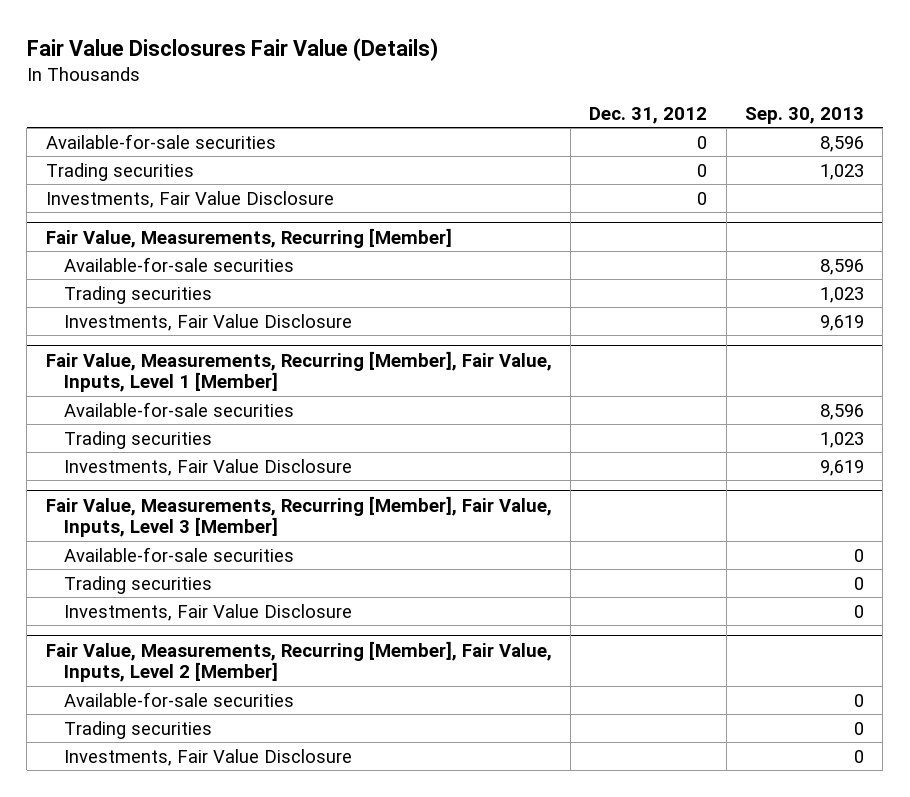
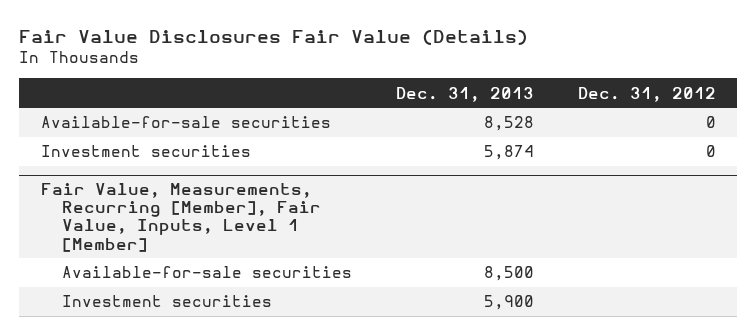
[744,106,864,124] Sep. 30, 2013 -> none
none -> [395,86,534,102] Dec. 31, 2013
[45,190,334,208] Investments, Fair Value Disclosure -> none
[45,227,452,248] Fair Value, Measurements, Recurring [Member] -> none
[63,256,294,272] Available-for-sale securities -> none
[63,285,212,304] Trading securities -> none
[63,313,352,331] Investments, Fair Value Disclosure -> none
[45,162,194,181] Trading securities -> [40,145,251,158] Investment securities
[63,458,352,476] Investments, Fair Value Disclosure -> none
[45,495,552,538] Fair Value, Measurements, Recurring [Member], Fair Value, Inputs, Level 3 [Member] -> none
[63,546,294,562] Available-for-sale securities -> none
[63,575,212,594] Trading securities -> none
[63,603,352,621] Investments, Fair Value Disclosure -> none
[45,640,552,683] Fair Value, Measurements, Recurring [Member], Fair Value, Inputs, Level 2 [Member] -> none
[63,691,294,707] Available-for-sale securities -> none
[63,720,212,739] Trading securities -> none
[63,748,352,766] Investments, Fair Value Disclosure -> none
[63,430,212,449] Trading securities -> [62,295,273,308] Investment securities

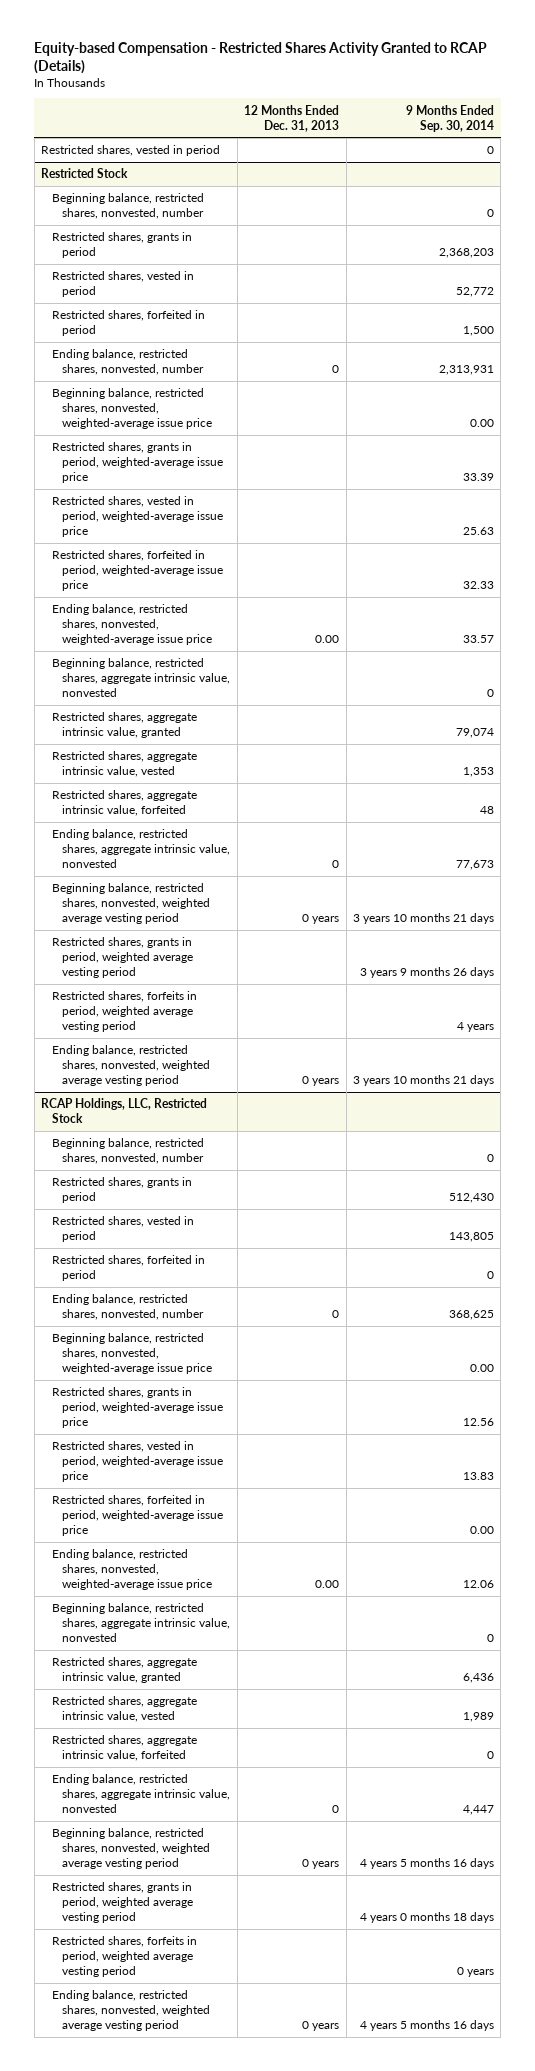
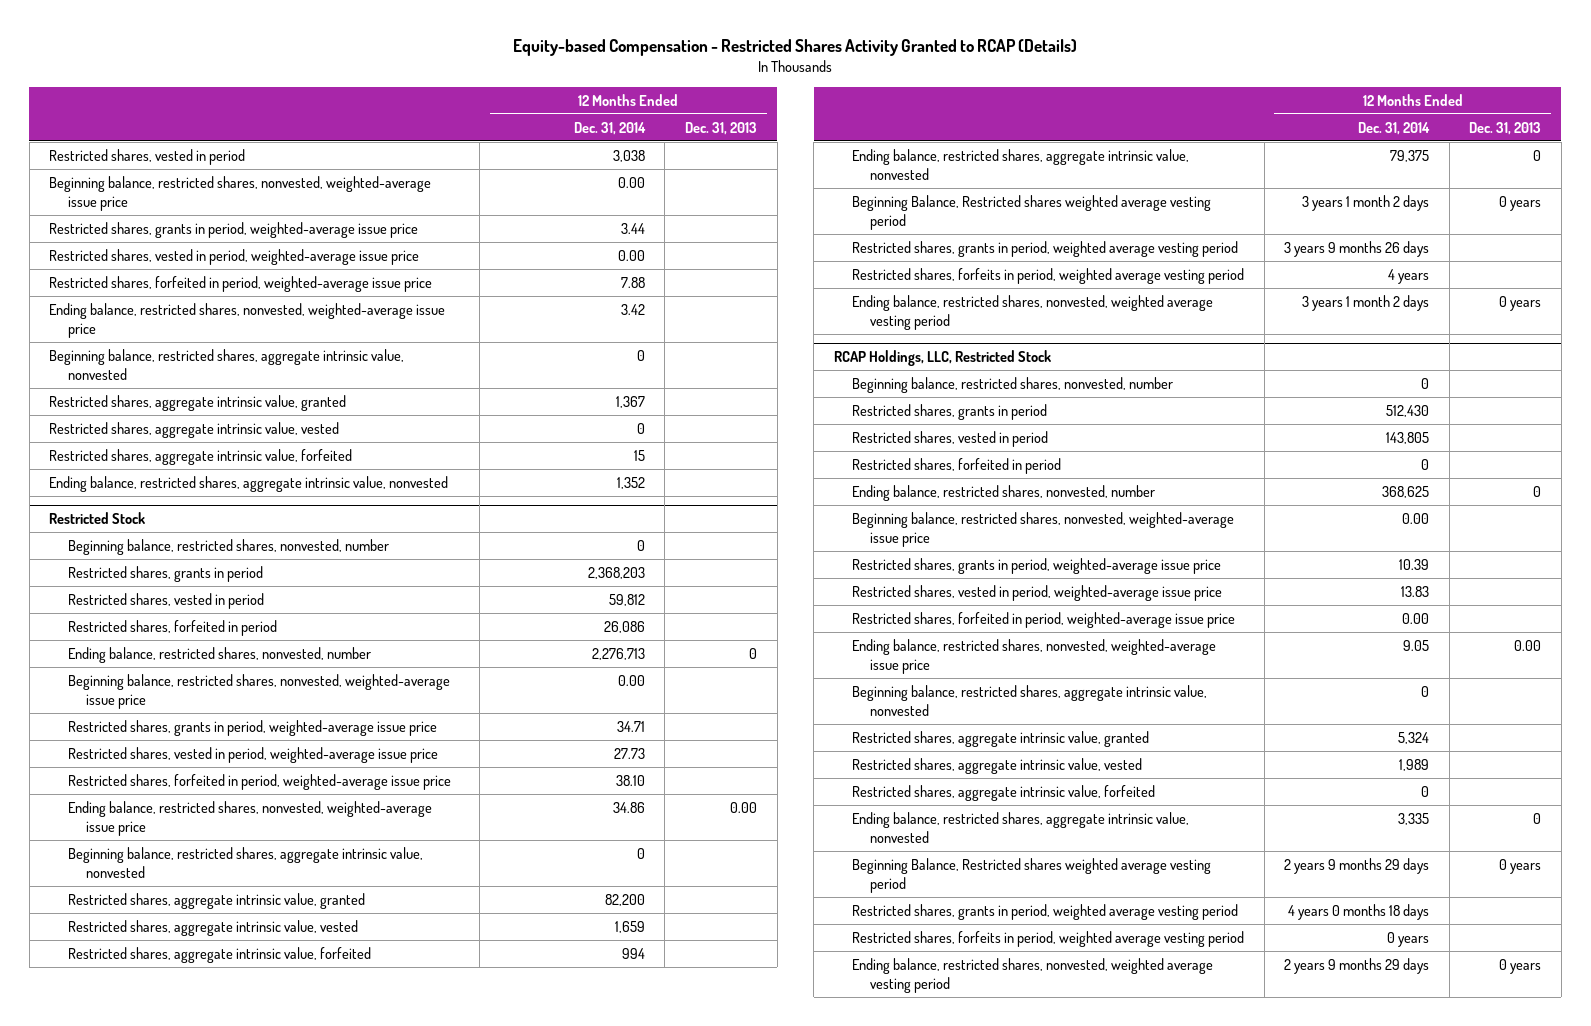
[406,104,495,132] 9 Months Ended Sep. 30, 2014 -> none
none -> [573,121,646,135] Dec. 31, 2014
none -> [49,175,432,211] Beginning balance, restricted shares, nonvested, weighted-average issue price
none -> [49,221,419,238] Restricted shares, grants in period, weighted-average issue price
none -> [49,248,420,265] Restricted shares, vested in period, weighted-average issue price
none -> [49,275,433,292] Restricted shares, forfeited in period, weighted-average issue price
none -> [49,302,446,338] Ending balance, restricted shares, nonvested, weighted-average issue price
none -> [49,348,405,380] Beginning balance, restricted shares, aggregate intrinsic value, nonvested
none -> [49,394,347,411] Restricted shares, aggregate intrinsic value, granted
none -> [49,421,340,438] Restricted shares, aggregate intrinsic value, vested
none -> [49,448,353,465] Restricted shares, aggregate intrinsic value, forfeited
none -> [49,475,449,492] Ending balance, restricted shares, aggregate intrinsic value, nonvested
[51,883,211,925] Beginning balance, restricted shares, nonvested, weighted average vesting period -> [852,194,1212,230] Beginning Balance, Restricted shares weighted average vesting period
[51,1828,211,1870] Beginning balance, restricted shares, nonvested, weighted average vesting period -> [852,857,1212,893] Beginning Balance, Restricted shares weighted average vesting period

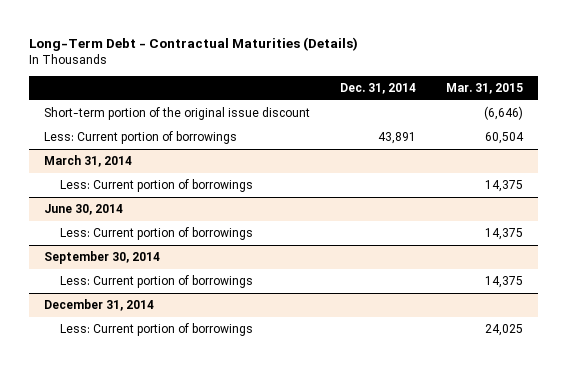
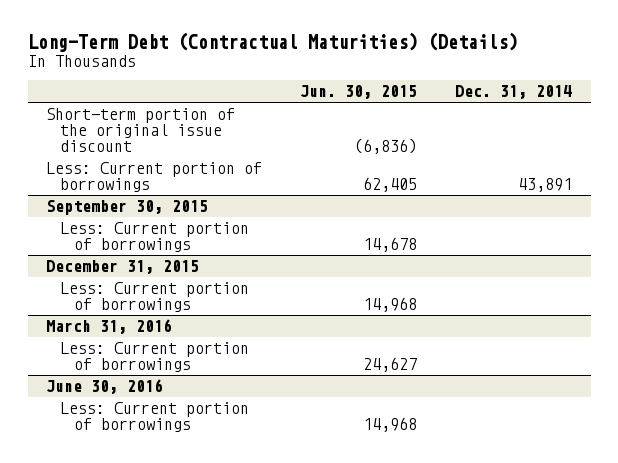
[29,36,359,51] Long-Term Debt - Contractual Maturities (Details) -> [27,31,518,52] Long-Term Debt (Contractual Maturities) (Details)
[445,83,523,95] Mar. 31, 2015 -> none
none -> [300,85,418,100] Jun. 30, 2015
[44,155,133,168] March 31, 2014 -> [46,200,209,216] September 30, 2015
[44,204,124,216] June 30, 2014 -> [46,260,200,275] December 31, 2015
[44,251,161,265] September 30, 2014 -> [46,319,173,335] March 31, 2016
[44,299,155,312] December 31, 2014 -> [46,379,164,395] June 30, 2016

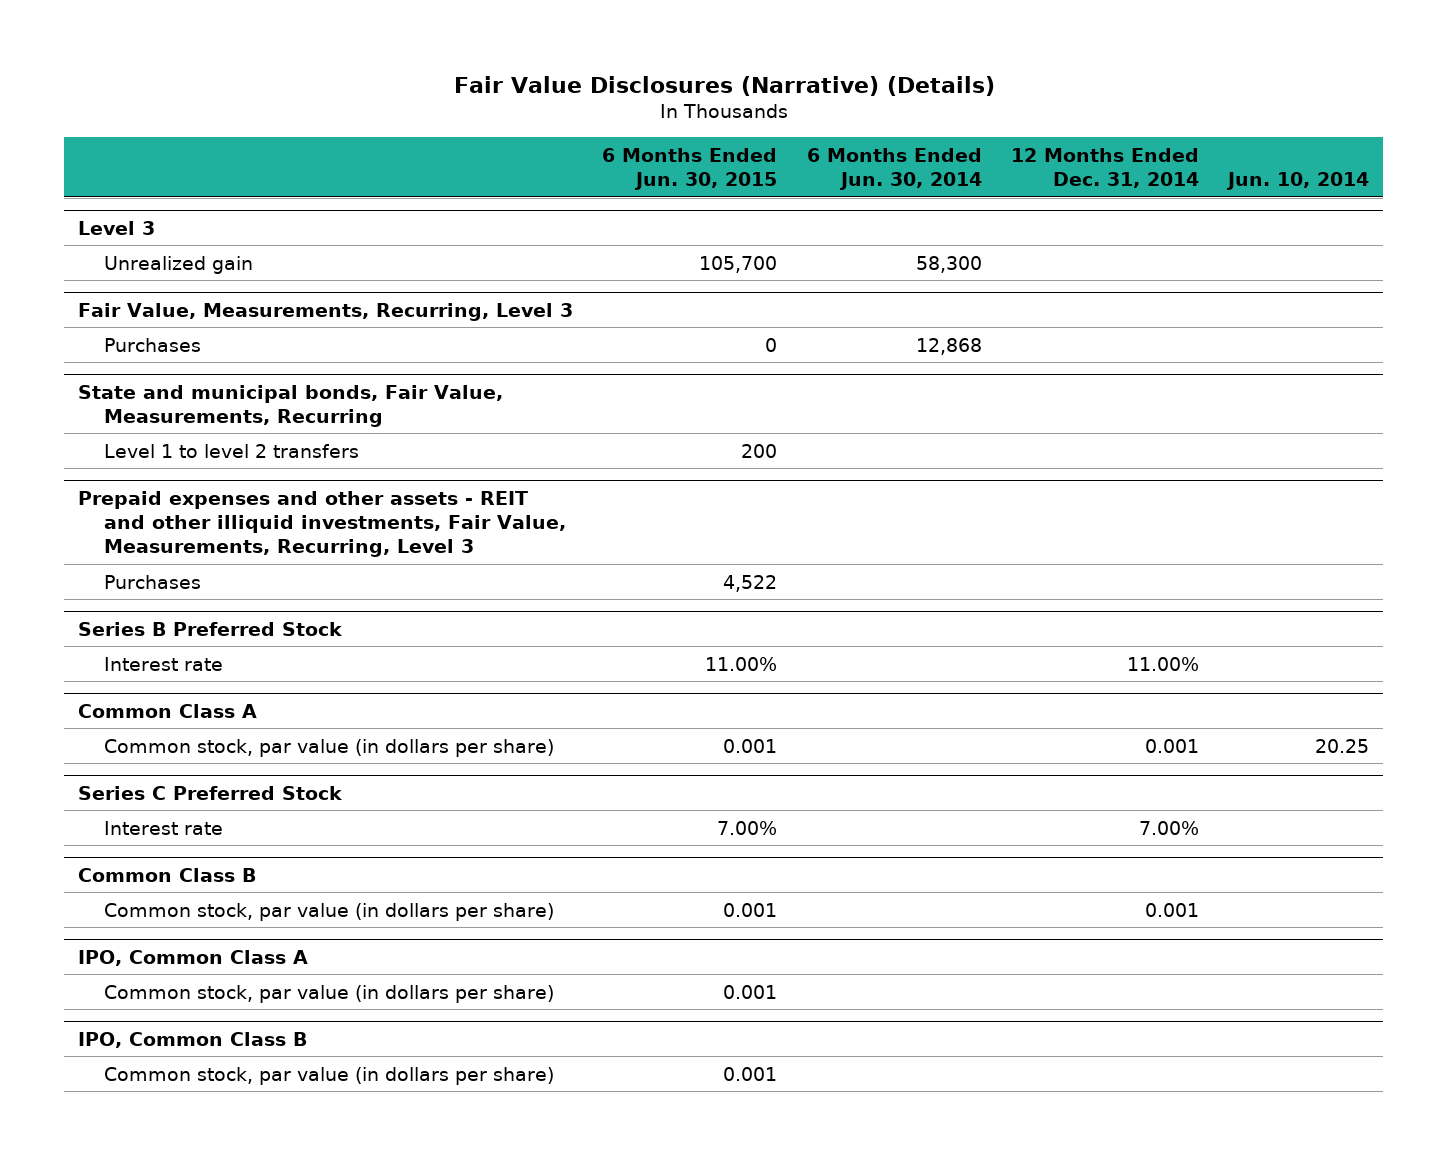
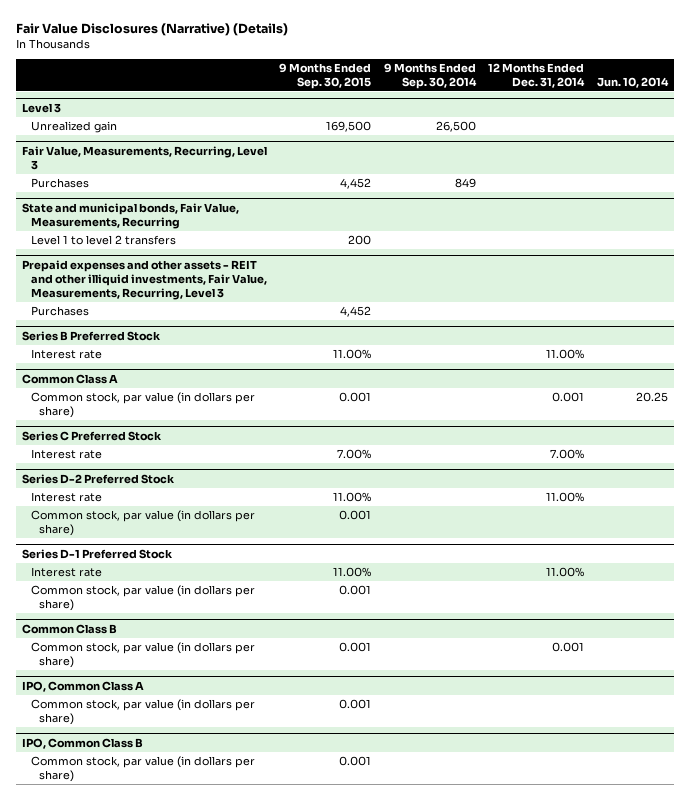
[602,147,778,190] 6 Months Ended Jun. 30, 2015 -> none
[806,147,982,190] 6 Months Ended Jun. 30, 2014 -> none
none -> [279,63,372,90] 9 Months Ended Sep. 30, 2015
none -> [383,63,477,90] 9 Months Ended Sep. 30, 2014
none -> [22,473,176,484] Series D-2 Preferred Stock
none -> [30,492,102,503] Interest rate
none -> [30,510,255,536] Common stock, par value (in dollars per share)
none -> [22,548,174,559] Series D-1 Preferred Stock
none -> [30,567,102,578] Interest rate
none -> [30,585,255,611] Common stock, par value (in dollars per share)

